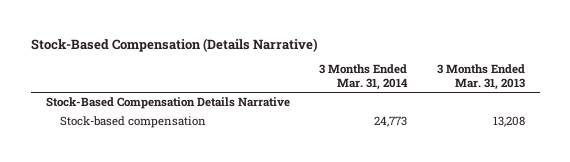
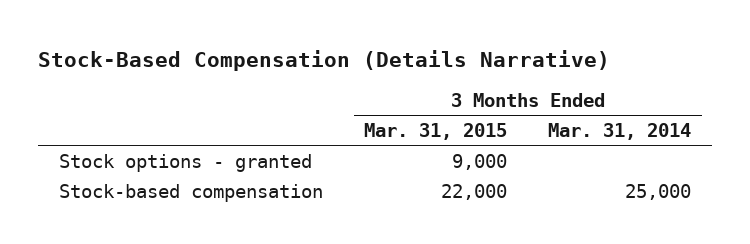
[436,64,525,91] 3 Months Ended Mar. 31, 2013 -> none
none -> [364,122,508,140] Mar. 31, 2015
[45,97,290,110] Stock-Based Compensation Details Narrative -> none
none -> [58,153,312,172] Stock options - granted
[374,116,408,128] 24,773 -> [625,183,692,200] 25,000

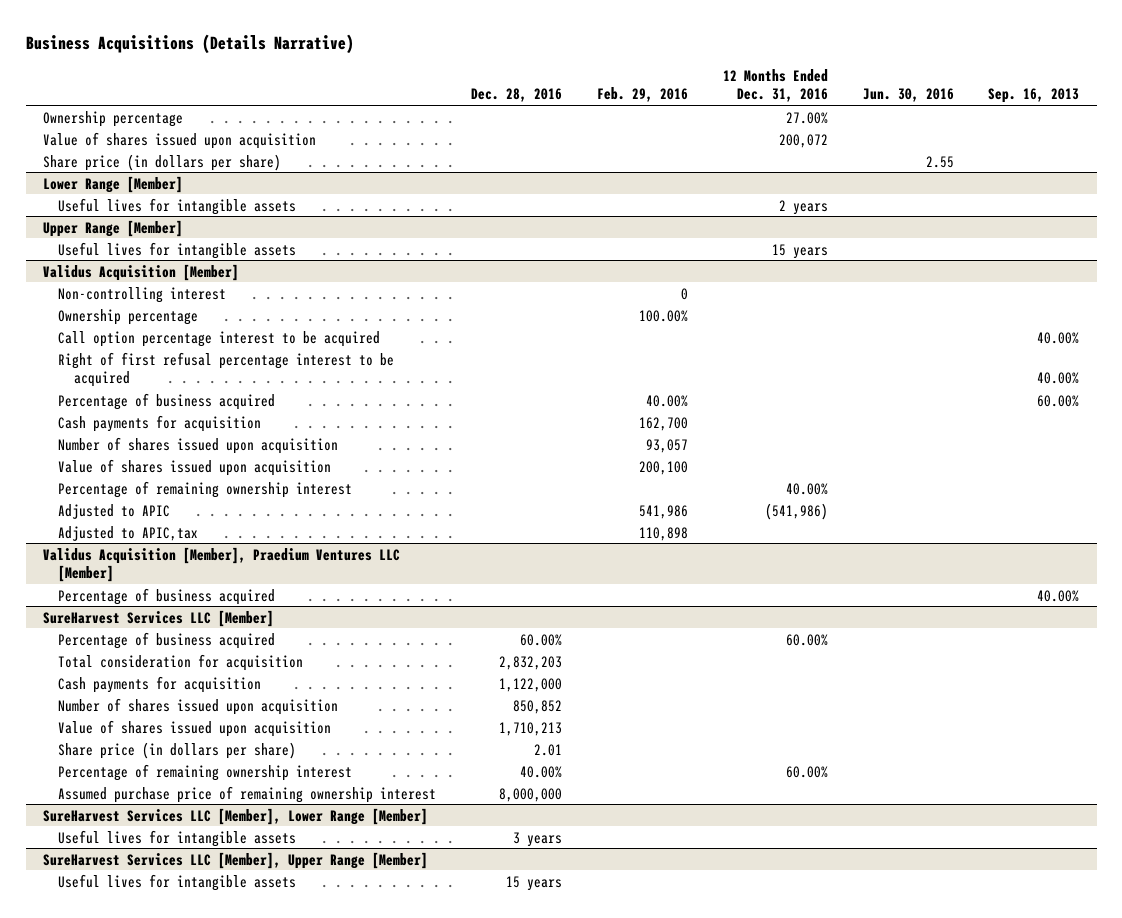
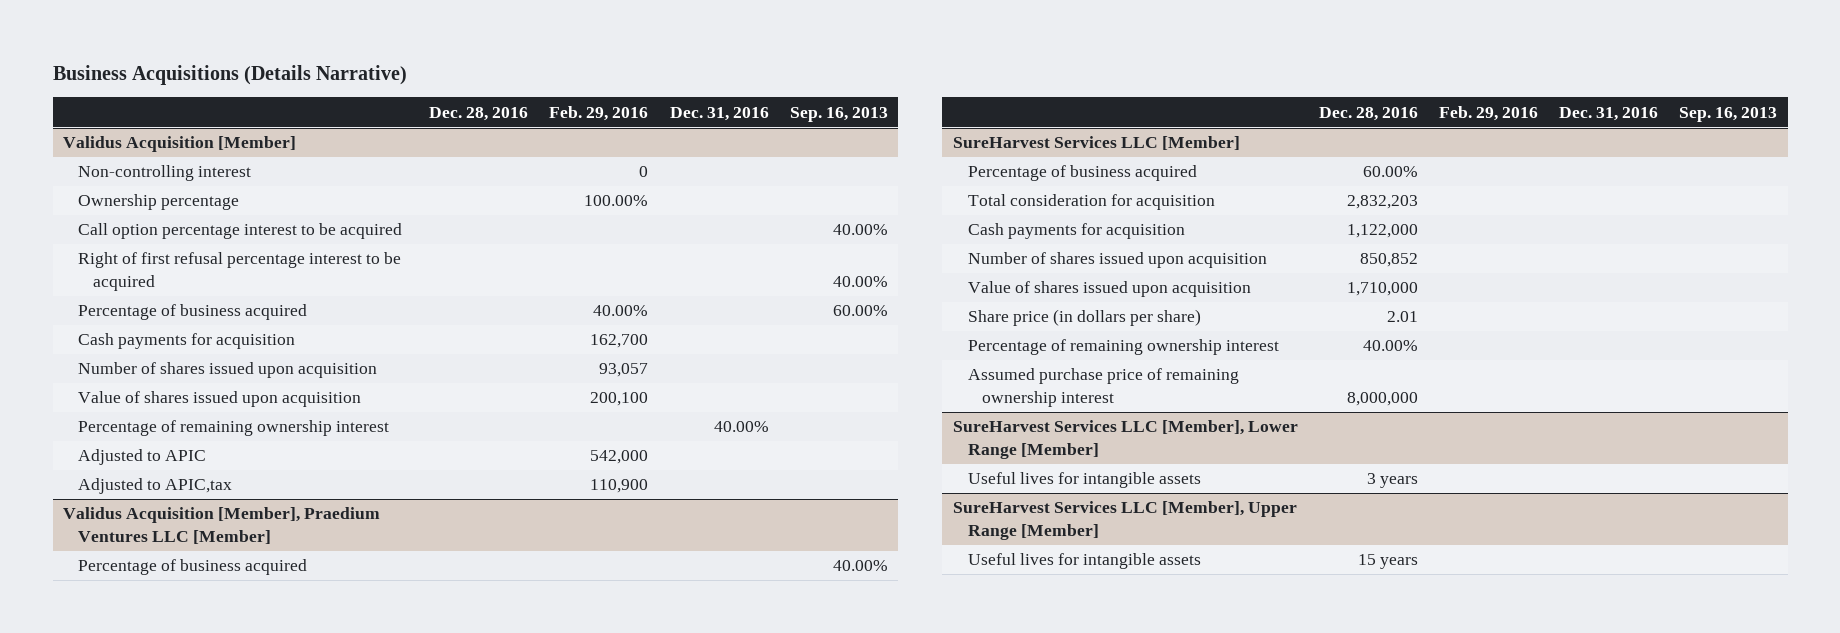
[722,68,828,103] 12 Months Ended Dec. 31, 2016 -> none
[862,88,954,103] Jun. 30, 2016 -> none
none -> [669,106,769,121] Dec. 31, 2016
[43,110,184,127] Ownership percentage -> none
[43,131,317,149] Value of shares issued upon acquisition -> none
[43,153,282,171] Share price (in dollars per share) -> none
[43,175,184,193] Lower Range [Member] -> none
[58,197,297,215] Useful lives for intangible assets -> none
[43,219,184,237] Upper Range [Member] -> none
[58,241,297,259] Useful lives for intangible assets -> none
[639,504,689,519] 541,986 -> [590,450,649,465] 542,000
[639,526,689,541] 110,898 -> [590,479,649,494] 110,900
[499,721,563,736] 1,710,213 -> [1346,282,1418,297] 1,710,000

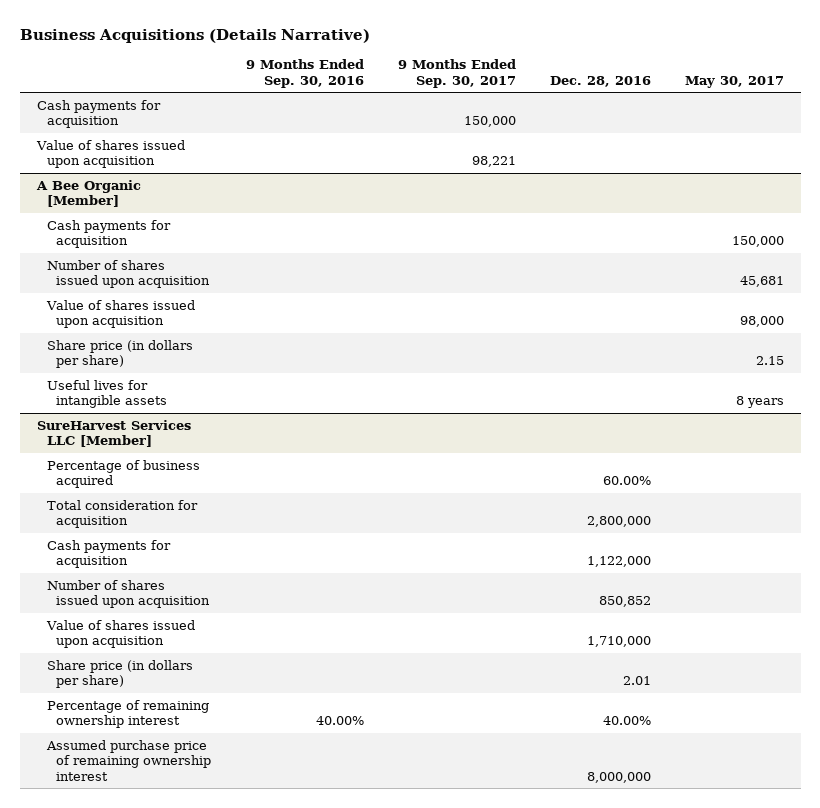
[549,105,649,121] Feb. 29, 2016 -> none
[669,106,769,121] Dec. 31, 2016 -> none
[789,106,888,122] Sep. 16, 2013 -> none
none -> [245,59,364,88] 9 Months Ended Sep. 30, 2016
none -> [397,59,516,88] 9 Months Ended Sep. 30, 2017
none -> [684,75,784,88] May 30, 2017
[63,136,297,153] Validus Acquisition [Member] -> none
[78,165,252,182] Non-controlling interest -> none
[78,194,240,211] Ownership percentage -> none
[78,223,403,240] Call option percentage interest to be acquired -> none
[78,252,402,292] Right of first refusal percentage interest to be acquired -> none
[78,304,308,321] Percentage of business acquired -> none
[78,333,296,350] Cash payments for acquisition -> none
[78,362,378,379] Number of shares issued upon acquisition -> none
[78,391,362,408] Value of shares issued upon acquisition -> none
[78,420,390,437] Percentage of remaining ownership interest -> none
[78,449,207,466] Adjusted to APIC -> none
[78,478,233,495] Adjusted to APIC,tax -> none
[63,507,381,545] Validus Acquisition [Member], Praedium Ventures LLC [Member] -> none
[78,559,308,576] Percentage of business acquired -> none
none -> [36,99,161,129] Cash payments for acquisition
none -> [35,139,185,169] Value of shares issued upon acquisition
none -> [35,179,141,208] A Bee Organic [Member]
none -> [46,219,171,249] Cash payments for acquisition
none -> [46,259,211,289] Number of shares issued upon acquisition
none -> [45,299,195,329] Value of shares issued upon acquisition
none -> [46,339,193,369] Share price (in dollars per share)
none -> [46,379,168,409] Useful lives for intangible assets
[1346,195,1418,210] 2,832,203 -> [586,516,651,528] 2,800,000
[952,420,1298,460] SureHarvest Services LLC [Member], Lower Range [Member] -> none
[967,472,1201,489] Useful lives for intangible assets -> none
[952,501,1297,541] SureHarvest Services LLC [Member], Upper Range [Member] -> none
[967,553,1201,570] Useful lives for intangible assets -> none

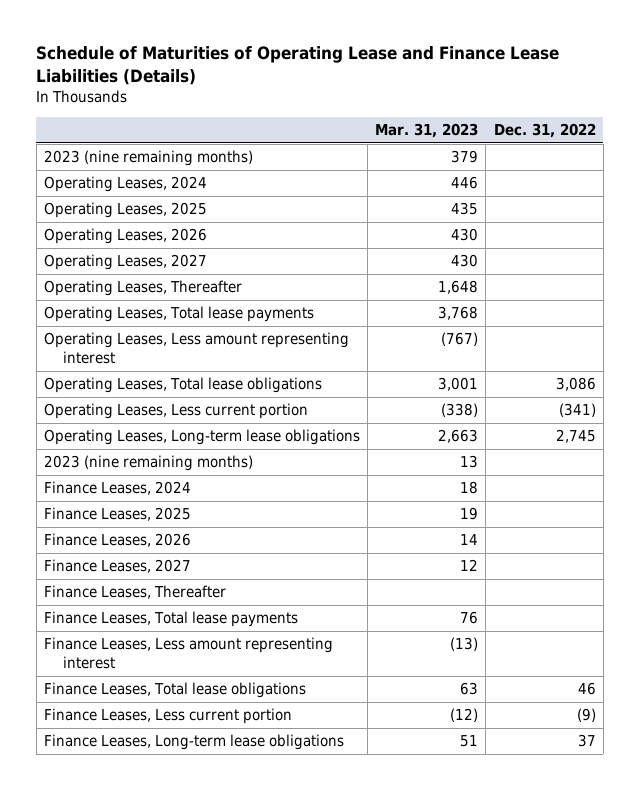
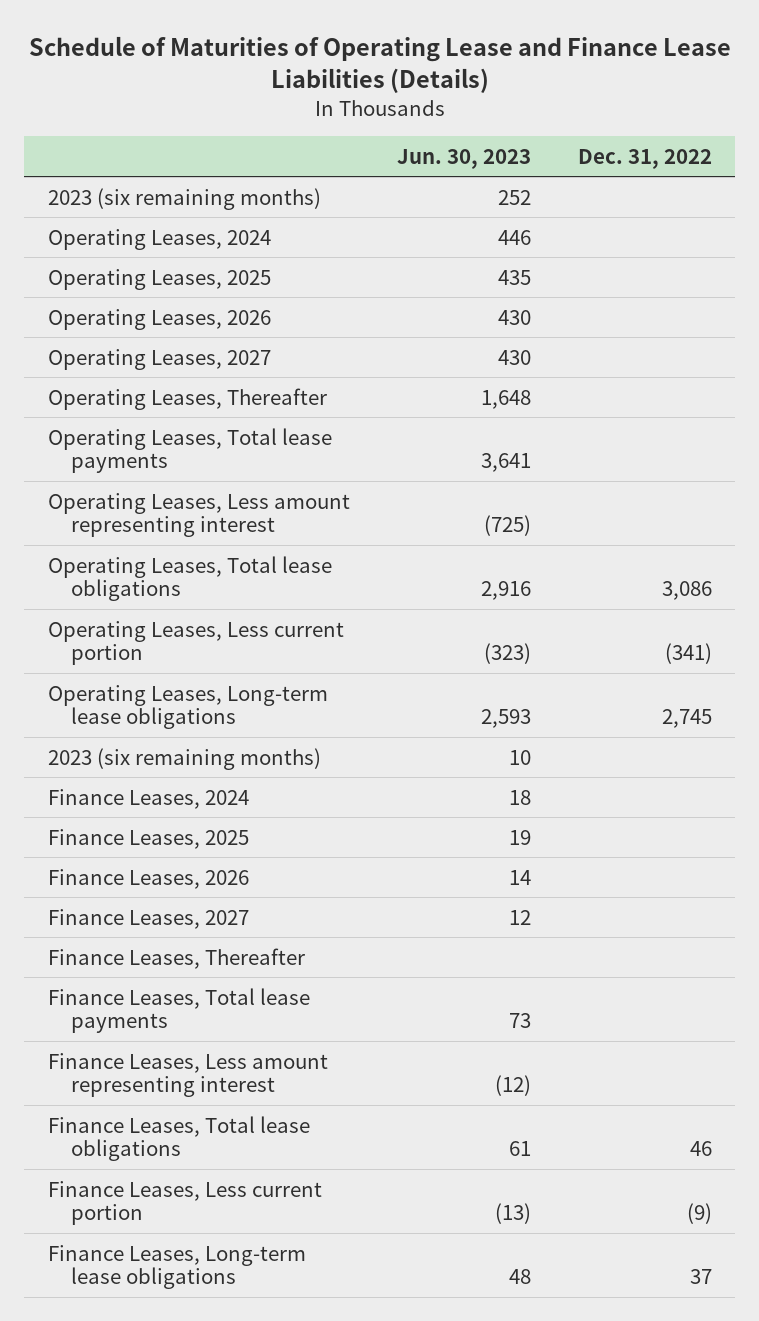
[375,123,479,139] Mar. 31, 2023 -> none
none -> [396,148,531,169] Jun. 30, 2023
[44,150,254,167] 2023 (nine remaining months) -> [47,187,321,210] 2023 (six remaining months)
[44,455,254,472] 2023 (nine remaining months) -> [47,747,321,770] 2023 (six remaining months)

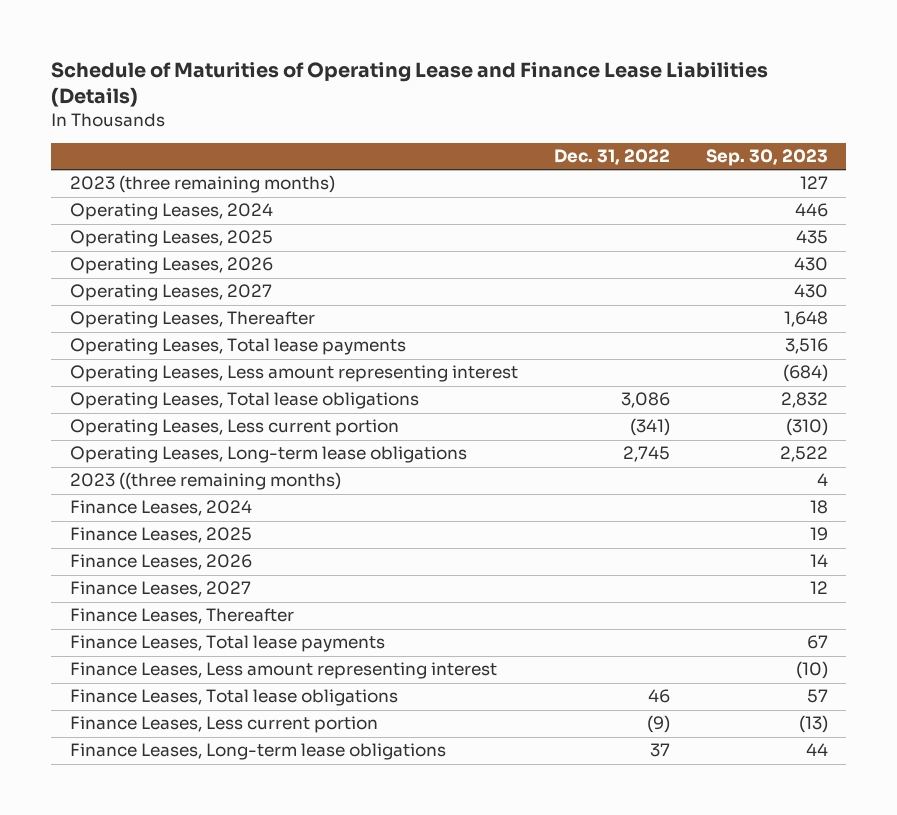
[396,148,531,169] Jun. 30, 2023 -> none
none -> [705,149,828,167] Sep. 30, 2023
[47,187,321,210] 2023 (six remaining months) -> [69,175,335,194] 2023 (three remaining months)
[47,747,321,770] 2023 (six remaining months) -> [69,472,341,491] 2023 ((three remaining months)

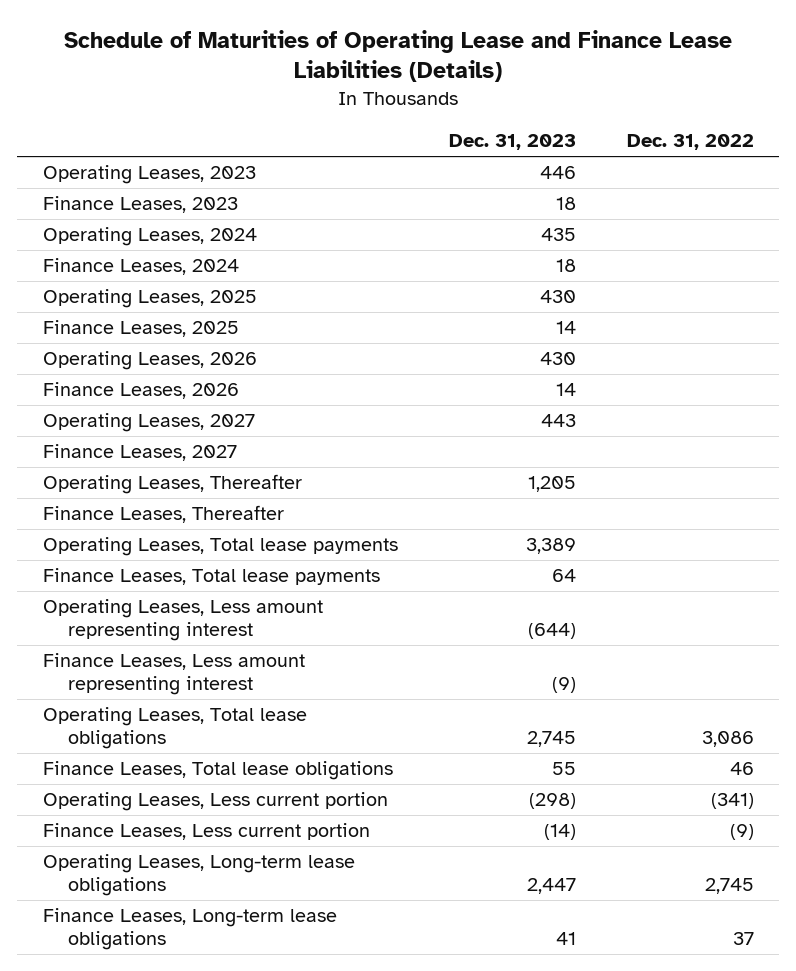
[705,149,828,167] Sep. 30, 2023 -> none
none -> [448,134,576,151] Dec. 31, 2023
[69,175,335,194] 2023 (three remaining months) -> none
none -> [42,165,256,185] Operating Leases, 2023
none -> [42,196,238,214] Finance Leases, 2023
[69,472,341,491] 2023 ((three remaining months) -> none
[69,230,273,248] Operating Leases, 2025 -> [42,289,257,309] Operating Leases, 2025
[69,257,273,275] Operating Leases, 2026 -> [42,351,257,371] Operating Leases, 2026
[69,284,272,302] Operating Leases, 2027 -> [42,413,255,433] Operating Leases, 2027
[69,311,315,329] Operating Leases, Thereafter -> [42,474,302,495] Operating Leases, Thereafter
[69,338,406,356] Operating Leases, Total lease payments -> [42,537,398,557] Operating Leases, Total lease payments
[69,365,518,383] Operating Leases, Less amount representing interest -> [42,599,323,642] Operating Leases, Less amount representing interest
[69,392,419,410] Operating Leases, Total lease obligations -> [42,707,307,750] Operating Leases, Total lease obligations
[69,419,399,437] Operating Leases, Less current portion -> [42,792,388,812] Operating Leases, Less current portion
[69,446,467,464] Operating Leases, Long-term lease obligations -> [42,854,355,897] Operating Leases, Long-term lease obligations

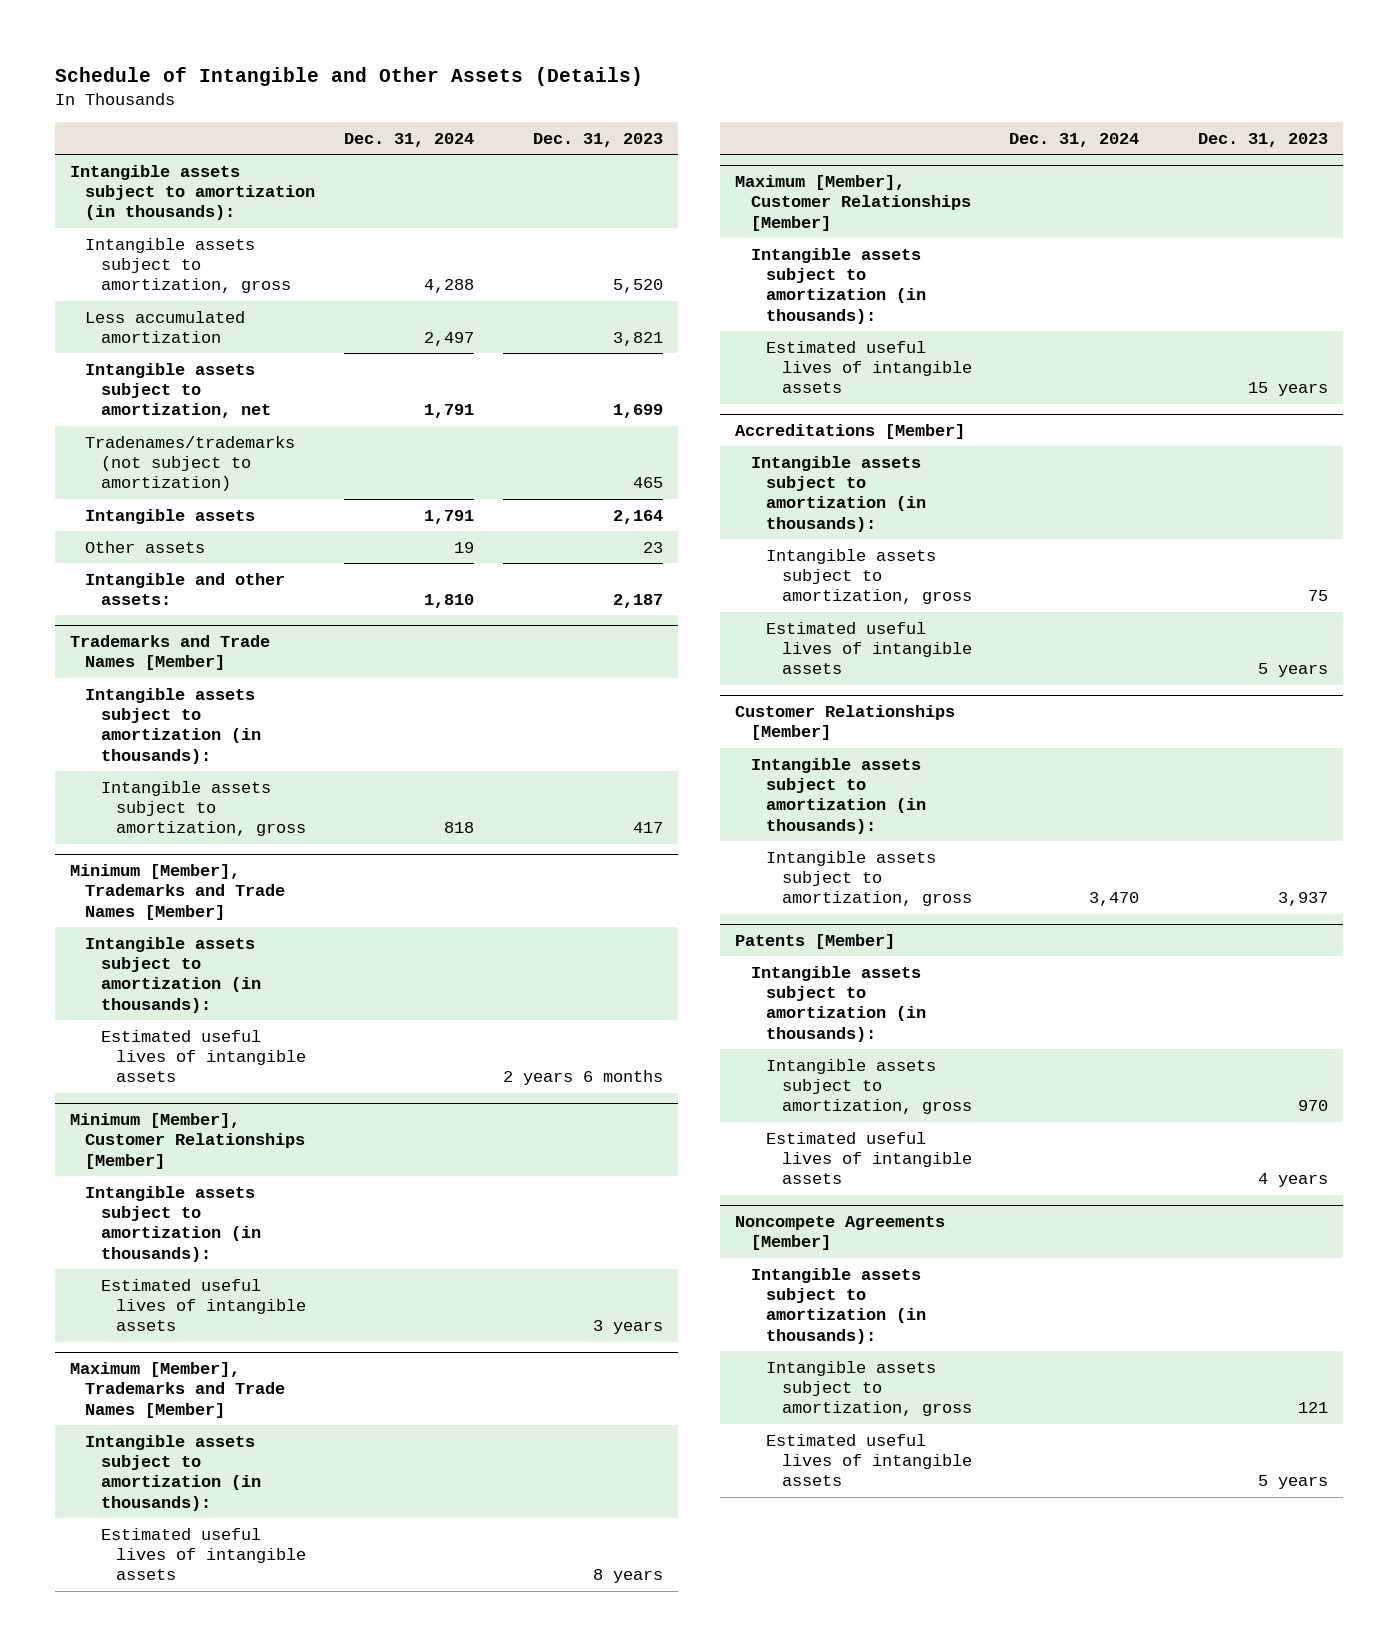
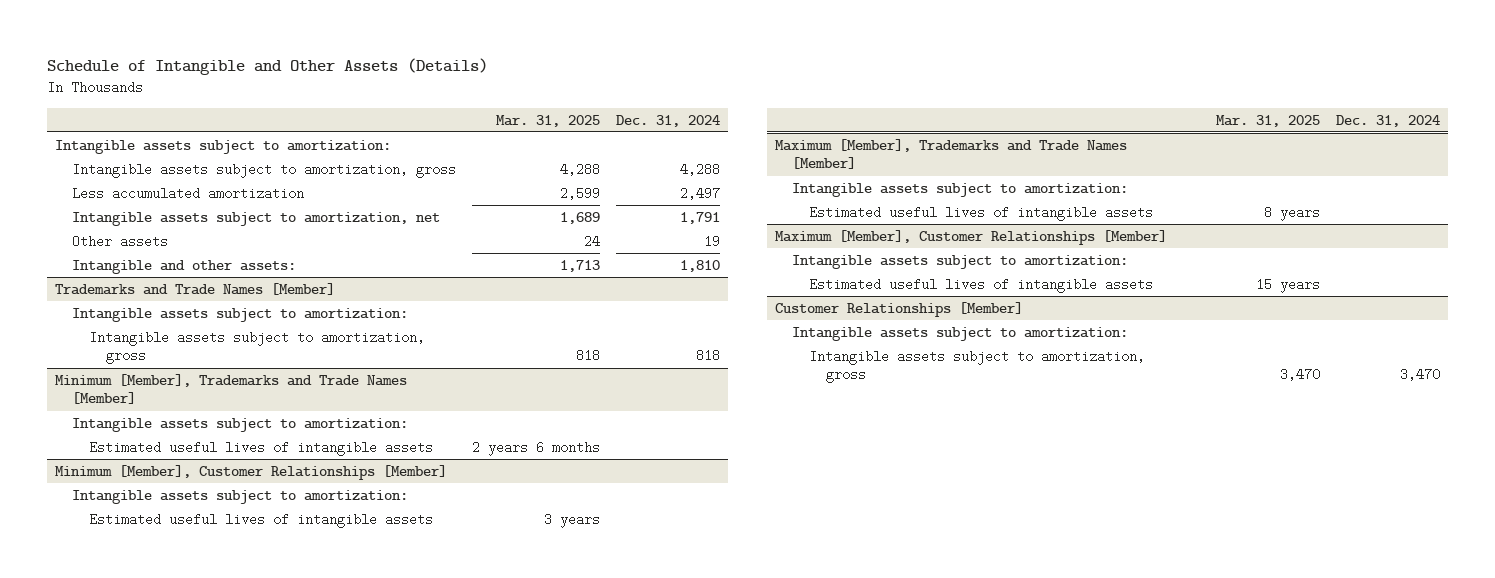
[533,132,664,147] Dec. 31, 2023 -> none
none -> [495,114,600,127] Mar. 31, 2025
[69,164,316,221] Intangible assets subject to amortization (in thousands): -> [54,139,391,154] Intangible assets subject to amortization:
[85,435,296,492] Tradenames/trademarks (not subject to amortization) -> none
[85,508,256,524] Intangible assets -> none
[85,687,261,764] Intangible assets subject to amortization (in thousands): -> [71,307,408,322] Intangible assets subject to amortization:
[85,936,261,1013] Intangible assets subject to amortization (in thousands): -> [71,417,408,432] Intangible assets subject to amortization:
[85,1185,261,1262] Intangible assets subject to amortization (in thousands): -> [71,489,408,504] Intangible assets subject to amortization:
[85,1434,261,1511] Intangible assets subject to amortization (in thousands): -> [792,182,1129,197] Intangible assets subject to amortization:
[750,247,927,324] Intangible assets subject to amortization (in thousands): -> [792,254,1129,269] Intangible assets subject to amortization:
[734,423,965,439] Accreditations [Member] -> none
[750,455,927,532] Intangible assets subject to amortization (in thousands): -> none
[766,548,972,605] Intangible assets subject to amortization, gross -> none
[766,621,972,675] Estimated useful lives of intangible assets -> none
[750,757,927,834] Intangible assets subject to amortization (in thousands): -> [792,326,1129,341] Intangible assets subject to amortization:
[734,933,895,949] Patents [Member] -> none
[750,965,927,1042] Intangible assets subject to amortization (in thousands): -> none
[766,1058,972,1115] Intangible assets subject to amortization, gross -> none
[766,1131,972,1185] Estimated useful lives of intangible assets -> none
[734,1215,945,1251] Noncompete Agreements [Member] -> none
[750,1267,927,1344] Intangible assets subject to amortization (in thousands): -> none
[766,1360,972,1417] Intangible assets subject to amortization, gross -> none
[766,1433,972,1487] Estimated useful lives of intangible assets -> none

